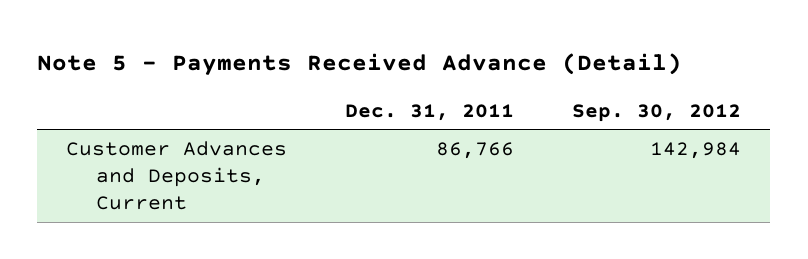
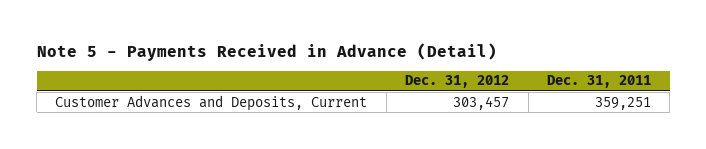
[37,53,683,76] Note 5 - Payments Received Advance (Detail) -> [36,43,497,62] Note 5 - Payments Received in Advance (Detail)
[572,103,742,122] Sep. 30, 2012 -> none
none -> [405,75,510,89] Dec. 31, 2012
[436,141,515,159] 86,766 -> [595,96,652,110] 359,251

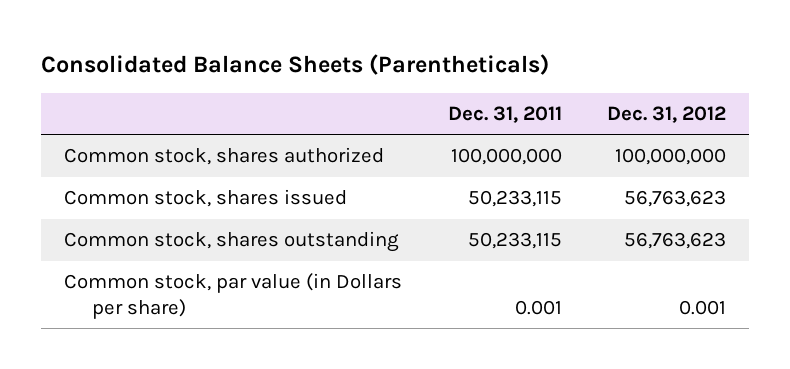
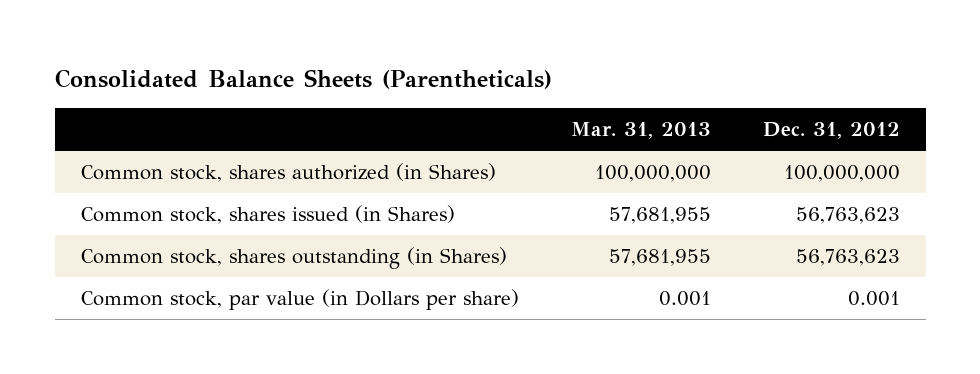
[447,106,562,124] Dec. 31, 2011 -> none
none -> [570,121,711,139] Mar. 31, 2013
[63,147,384,166] Common stock, shares authorized -> [80,163,496,183] Common stock, shares authorized (in Shares)
[63,189,347,208] Common stock, shares issued -> [80,205,455,225] Common stock, shares issued (in Shares)
[63,231,399,253] Common stock, shares outstanding -> [80,247,507,270] Common stock, shares outstanding (in Shares)

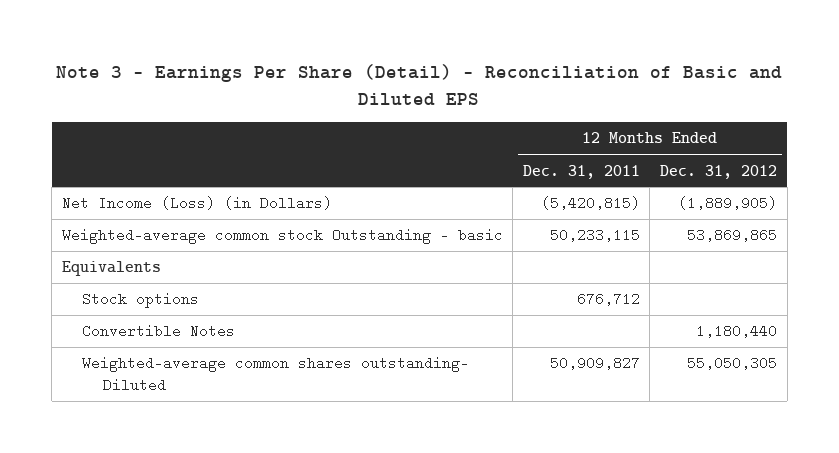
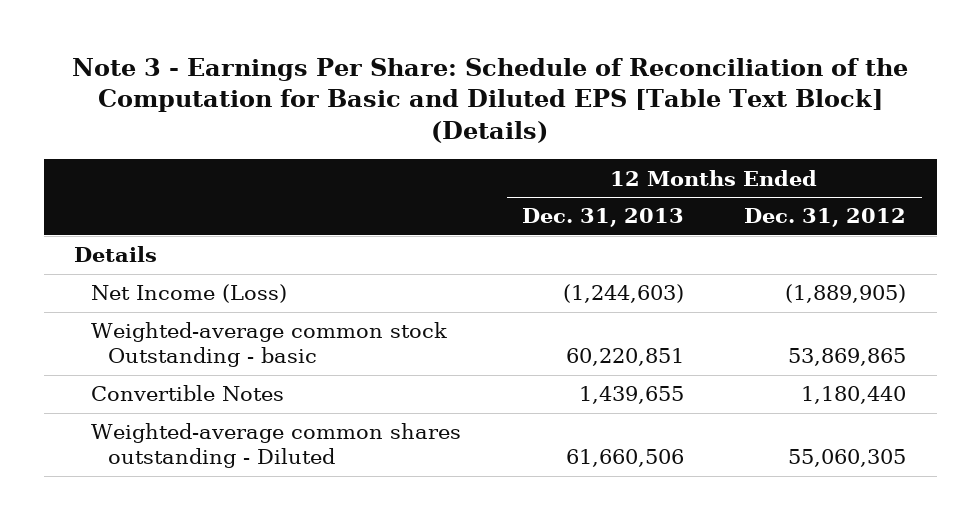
[56,64,783,105] Note 3 - Earnings Per Share (Detail) - Reconciliation of Basic and Diluted EPS -> [72,57,909,144] Note 3 - Earnings Per Share: Schedule of Reconciliation of the Computation for Basic and Diluted EPS [Table Text Block] (Details)
[522,164,640,179] Dec. 31, 2011 -> none
none -> [521,208,684,228] Dec. 31, 2013
none -> [74,246,158,263] Details
[61,196,332,211] Net Income (Loss) (in Dollars) -> [91,284,288,304] Net Income (Loss)
[61,261,161,277] Equivalents -> none
[82,292,200,309] Stock options -> none
[82,356,470,392] Weighted-average common shares outstanding- Diluted -> [91,423,462,469] Weighted-average common shares outstanding - Diluted
[687,356,778,371] 55,050,305 -> [788,449,907,468] 55,060,305

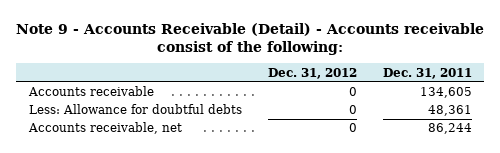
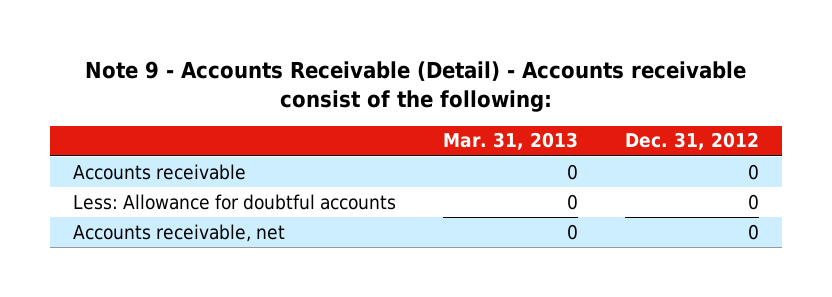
[382,67,472,79] Dec. 31, 2011 -> none
none -> [443,132,579,151] Mar. 31, 2013
[28,104,242,115] Less: Allowance for doubtful debts -> [73,193,397,210] Less: Allowance for doubtful accounts

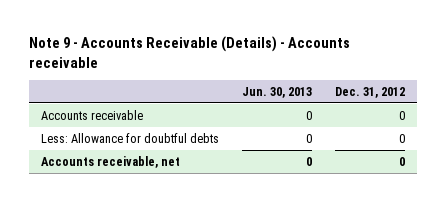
[85,61,747,113] Note 9 - Accounts Receivable (Detail) - Accounts receivable consist of the following: -> [29,36,351,68] Note 9 - Accounts Receivable (Details) - Accounts receivable
[443,132,579,151] Mar. 31, 2013 -> none
none -> [241,86,312,98] Jun. 30, 2013
[73,193,397,210] Less: Allowance for doubtful accounts -> [40,132,219,143] Less: Allowance for doubtful debts

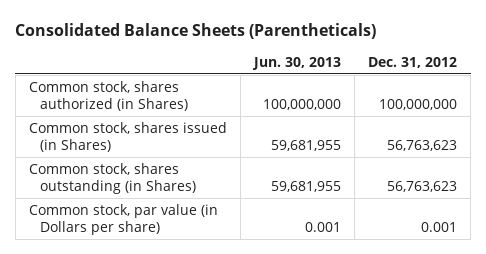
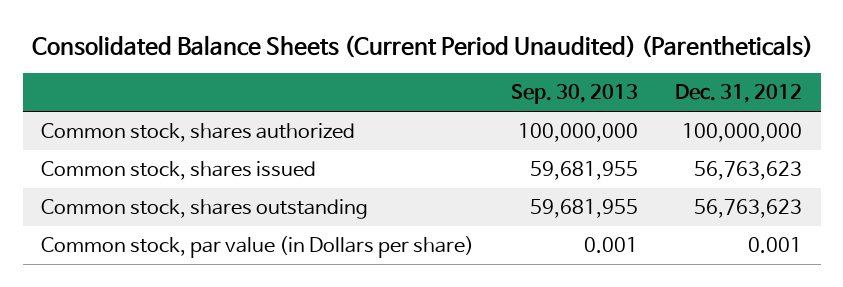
[15,23,377,40] Consolidated Balance Sheets (Parentheticals) -> [31,34,813,58] Consolidated Balance Sheets (Current Period Unaudited) (Parentheticals)
[251,56,341,70] Jun. 30, 2013 -> none
none -> [511,84,639,105] Sep. 30, 2013
[28,80,189,111] Common stock, shares authorized (in Shares) -> [41,123,356,143] Common stock, shares authorized
[28,121,227,152] Common stock, shares issued (in Shares) -> [41,161,317,181] Common stock, shares issued
[28,162,197,194] Common stock, shares outstanding (in Shares) -> [41,199,369,220] Common stock, shares outstanding

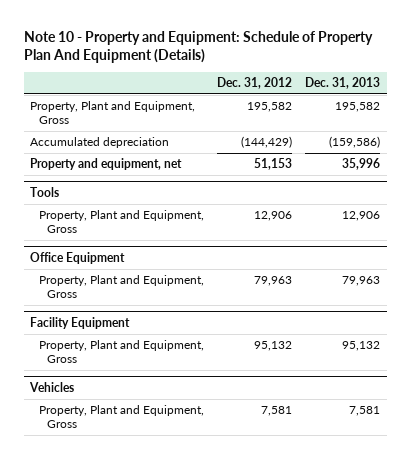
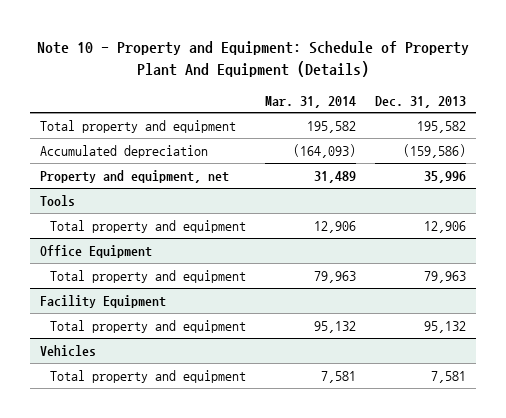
[23,30,373,64] Note 10 - Property and Equipment: Schedule of Property Plan And Equipment (Details) -> [36,40,469,77] Note 10 - Property and Equipment: Schedule of Property Plant And Equipment (Details)
[217,77,293,90] Dec. 31, 2012 -> none
none -> [264,95,356,108] Mar. 31, 2014
[30,101,196,125] Property, Plant and Equipment, Gross -> [39,119,236,133] Total property and equipment
[38,210,204,234] Property, Plant and Equipment, Gross -> [49,219,246,233] Total property and equipment
[38,275,204,299] Property, Plant and Equipment, Gross -> [49,269,246,283] Total property and equipment
[38,340,204,364] Property, Plant and Equipment, Gross -> [49,319,246,333] Total property and equipment
[38,405,204,429] Property, Plant and Equipment, Gross -> [49,369,246,383] Total property and equipment

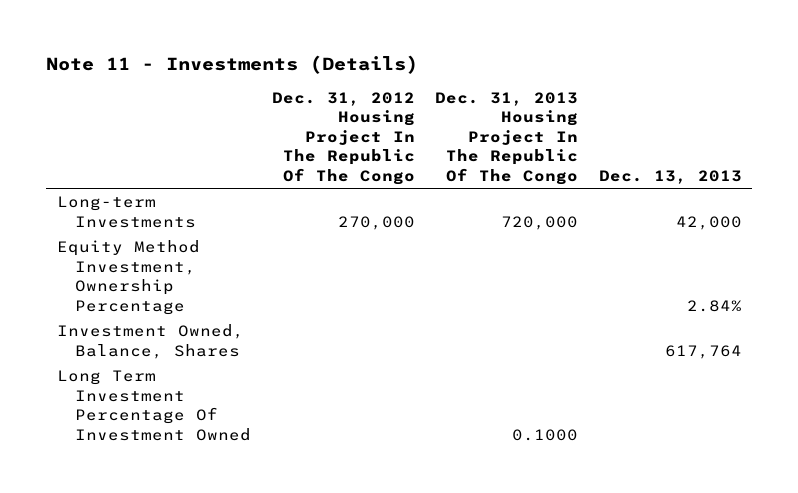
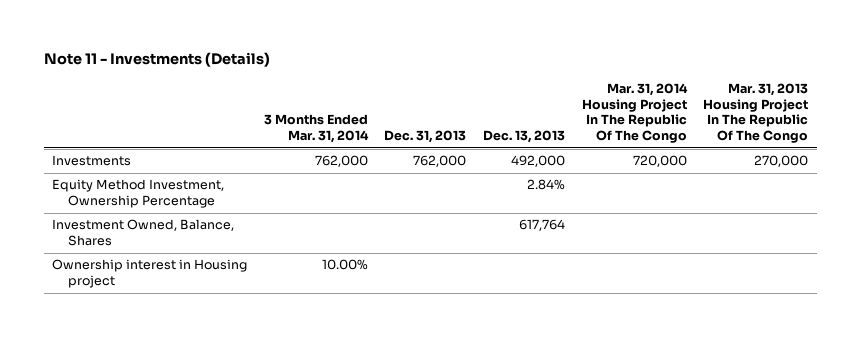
[271,91,415,186] Dec. 31, 2012 Housing Project In The Republic Of The Congo -> none
[435,91,579,186] Dec. 31, 2013 Housing Project In The Republic Of The Congo -> none
none -> [263,114,369,144] 3 Months Ended Mar. 31, 2014
none -> [384,130,467,144] Dec. 31, 2013
none -> [581,82,688,144] Mar. 31, 2014 Housing Project In The Republic Of The Congo
none -> [703,82,809,144] Mar. 31, 2013 Housing Project In The Republic Of The Congo
[56,195,197,228] Long-term Investments -> [52,155,132,167] Investments
[675,215,742,230] 42,000 -> [511,155,566,168] 492,000
[56,369,252,441] Long Term Investment Percentage Of Investment Owned -> none
none -> [52,259,248,289] Ownership interest in Housing project

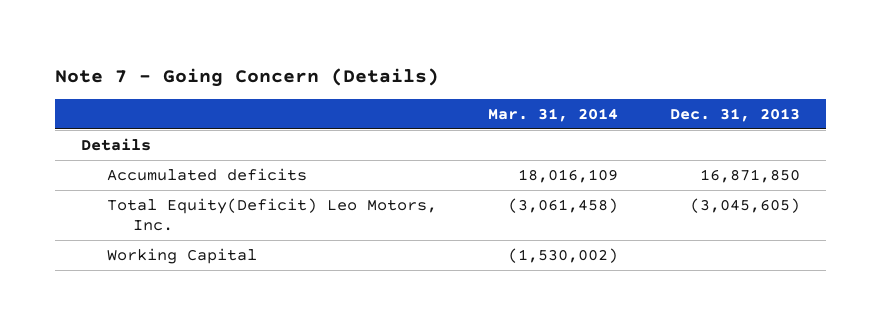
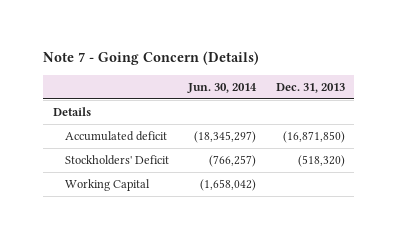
[488,108,619,123] Mar. 31, 2014 -> none
none -> [187,82,258,93] Jun. 30, 2014
[106,197,437,231] Total Equity(Deficit) Leo Motors, Inc. -> none
[106,167,307,181] Accumulated deficits -> [64,130,167,141] Accumulated deficit
[699,168,800,183] 16,871,850 -> [282,130,345,143] (16,871,850)
none -> [64,154,169,165] Stockholders' Deficit

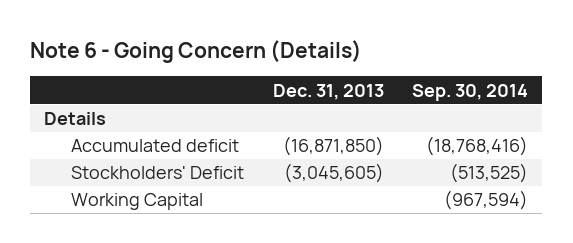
[42,51,259,66] Note 7 - Going Concern (Details) -> [30,40,363,64] Note 6 - Going Concern (Details)
[187,82,258,93] Jun. 30, 2014 -> none
none -> [412,83,529,101] Sep. 30, 2014
[297,154,345,167] (518,320) -> [283,163,384,184] (3,045,605)

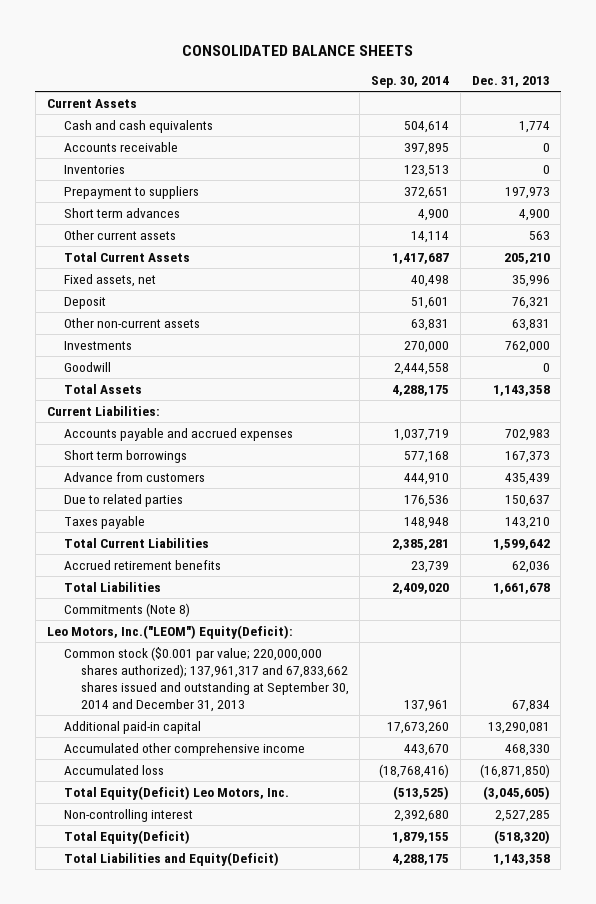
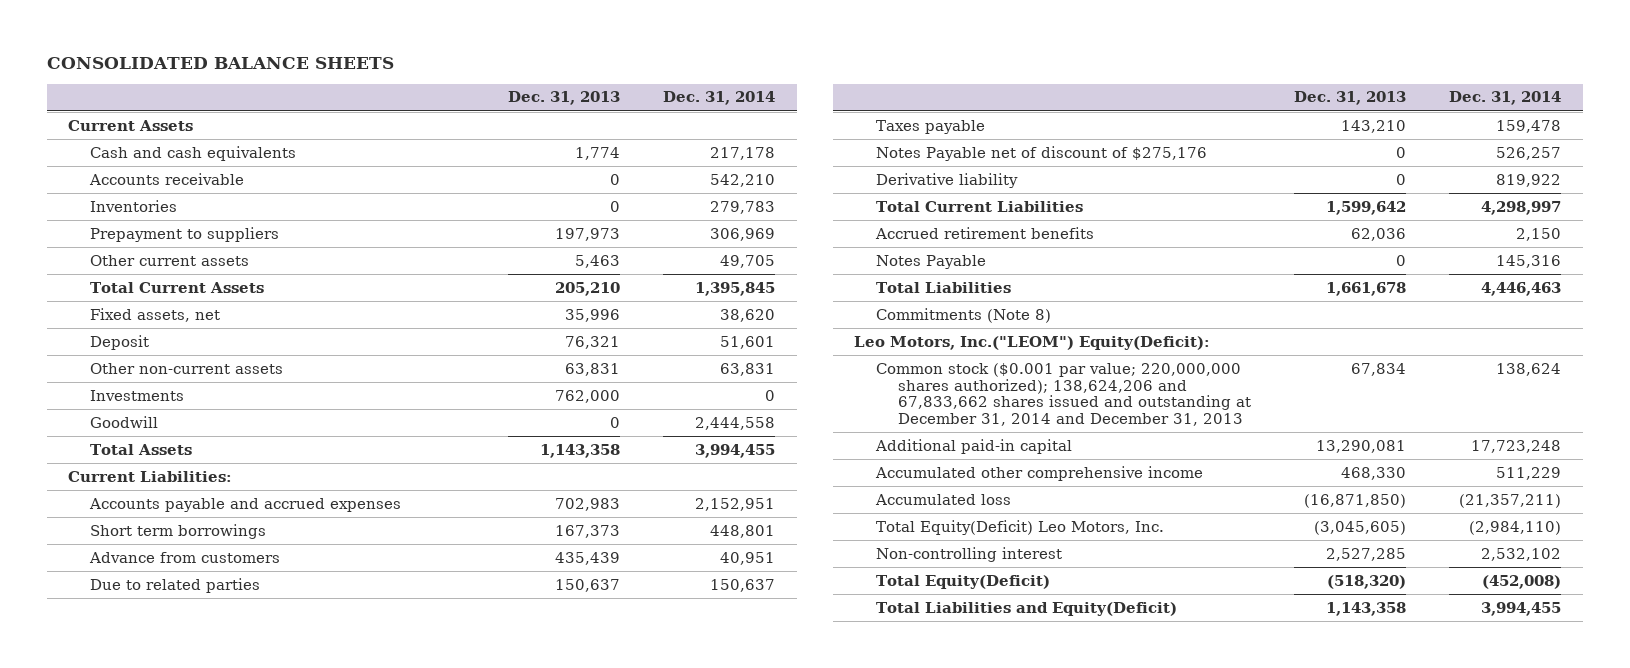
[371,76,450,89] Sep. 30, 2014 -> none
none -> [663,91,776,106] Dec. 31, 2014
[63,207,180,218] Short term advances -> none
[528,230,550,240] 563 -> [574,254,620,268] 5,463
none -> [876,145,1208,161] Notes Payable net of discount of $275,176
none -> [876,172,1019,188] Derivative liability
none -> [876,254,987,269] Notes Payable
[63,646,349,712] Common stock ($0.001 par value; 220,000,000 shares authorized); 137,961,317 and 67,833,662 shares issued and outstanding at September 30, 2014 and December 31, 2013 -> [876,362,1251,427] Common stock ($0.001 par value; 220,000,000 shares authorized); 138,624,206 and 67,833,662 shares issued and outstanding at December 31, 2014 and December 31, 2013

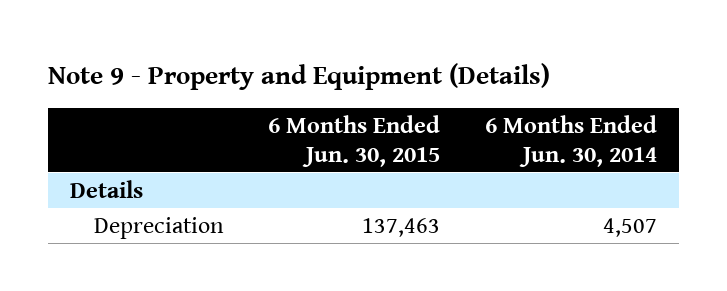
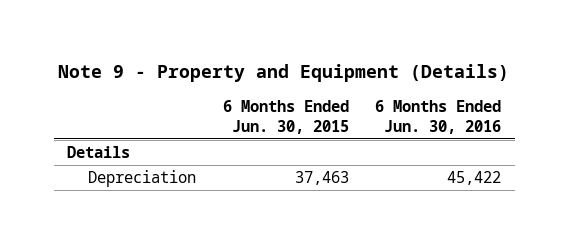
[484,114,657,167] 6 Months Ended Jun. 30, 2014 -> none
none -> [375,99,502,134] 6 Months Ended Jun. 30, 2016
[361,217,440,237] 137,463 -> [294,171,349,186] 37,463

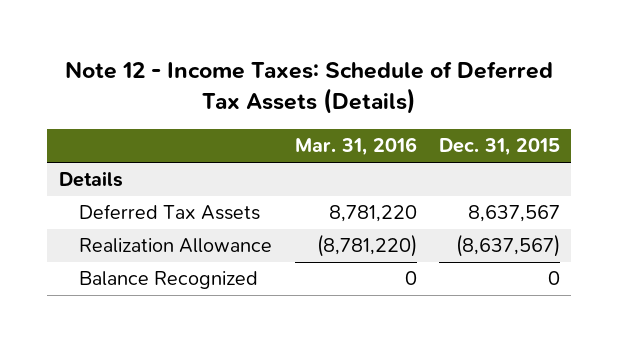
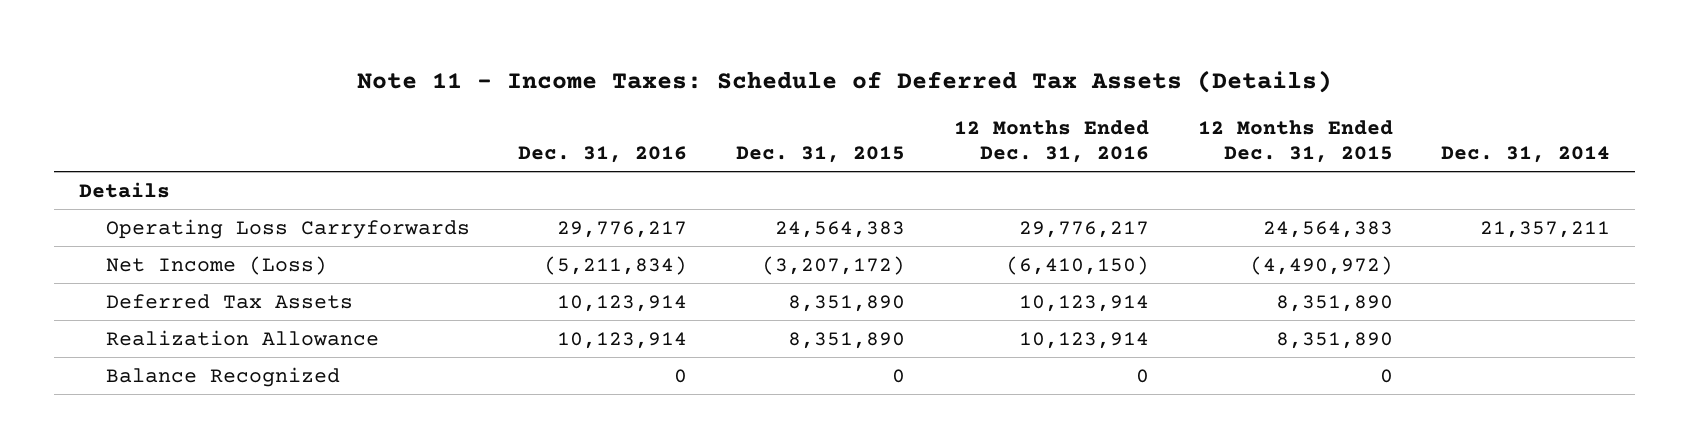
[65,61,554,115] Note 12 - Income Taxes: Schedule of Deferred Tax Assets (Details) -> [356,69,1332,93] Note 11 - Income Taxes: Schedule of Deferred Tax Assets (Details)
[294,137,417,157] Mar. 31, 2016 -> none
none -> [518,146,688,164] Dec. 31, 2016
none -> [953,119,1149,164] 12 Months Ended Dec. 31, 2016
none -> [1197,119,1393,164] 12 Months Ended Dec. 31, 2015
none -> [1441,146,1611,164] Dec. 31, 2014
none -> [105,218,470,239] Operating Loss Carryforwards
none -> [105,255,327,275] Net Income (Loss)
[468,205,561,223] 8,637,567 -> [788,294,906,312] 8,351,890
[456,234,561,258] (8,637,567) -> [788,331,906,349] 8,351,890

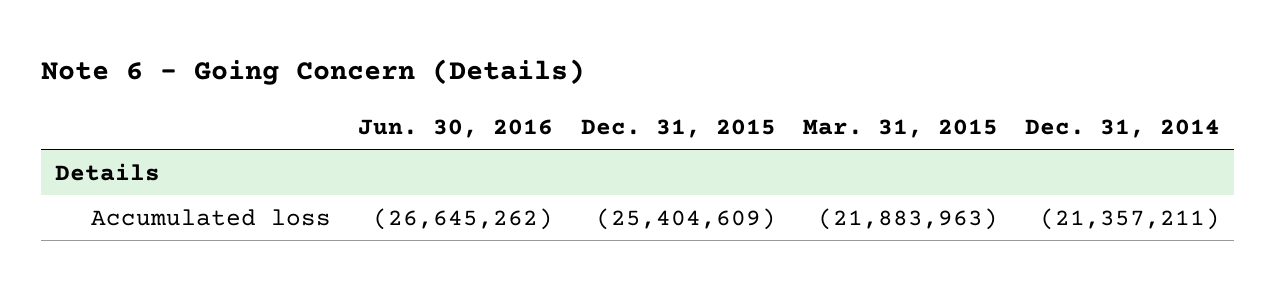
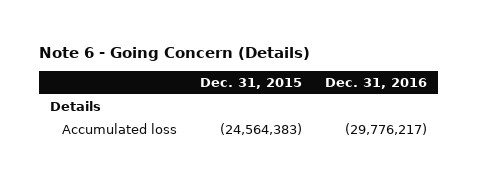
[358,118,554,138] Jun. 30, 2016 -> none
[802,118,998,138] Mar. 31, 2015 -> none
[1024,118,1220,138] Dec. 31, 2014 -> none
none -> [324,77,427,89] Dec. 31, 2016
[595,207,776,230] (25,404,609) -> [219,122,302,135] (24,564,383)

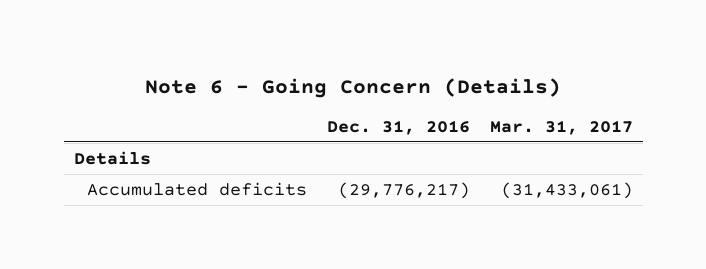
[199,77,302,89] Dec. 31, 2015 -> none
none -> [489,120,633,136] Mar. 31, 2017
[61,122,177,134] Accumulated loss -> [86,181,307,196] Accumulated deficits

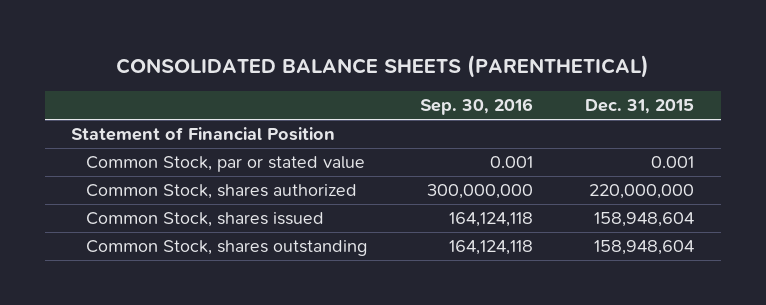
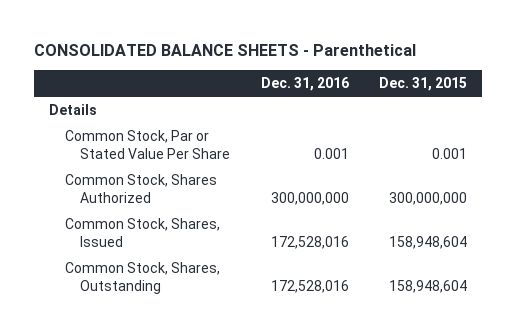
[115,54,649,78] CONSOLIDATED BALANCE SHEETS (PARENTHETICAL) -> [34,43,417,56] CONSOLIDATED BALANCE SHEETS - Parenthetical
[419,98,533,116] Sep. 30, 2016 -> none
none -> [260,77,349,92] Dec. 31, 2016
[71,127,336,142] Statement of Financial Position -> none
none -> [49,103,98,115] Details
[86,156,366,173] Common Stock, par or stated value -> [64,129,230,159] Common Stock, Par or Stated Value Per Share
[86,184,358,200] Common Stock, shares authorized -> [64,173,217,203] Common Stock, Shares Authorized
[589,184,695,200] 220,000,000 -> [389,191,468,205] 300,000,000
[86,212,325,228] Common Stock, shares issued -> [64,217,220,247] Common Stock, Shares, Issued
[86,240,368,257] Common Stock, shares outstanding -> [64,261,220,294] Common Stock, Shares, Outstanding

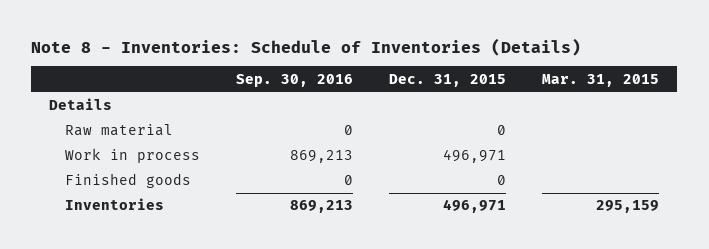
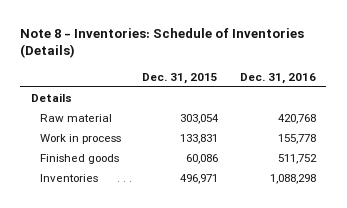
[236,73,354,87] Sep. 30, 2016 -> none
[542,73,660,87] Mar. 31, 2015 -> none
none -> [239,72,316,84] Dec. 31, 2016
[497,125,507,136] 0 -> [180,114,220,125] 303,054
[443,149,507,164] 496,971 -> [180,134,219,145] 133,831
[497,175,507,186] 0 -> [186,154,219,165] 60,086

